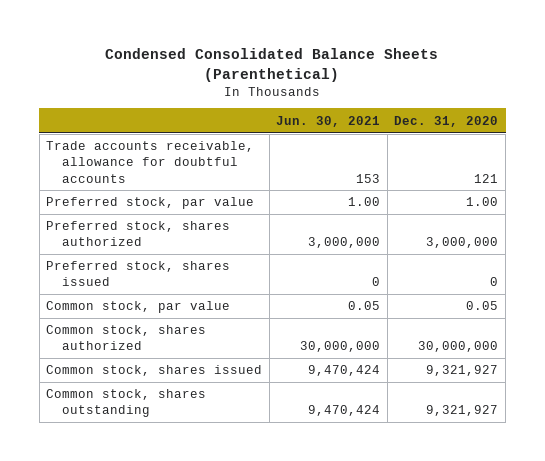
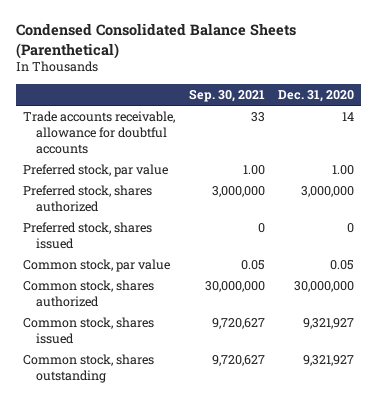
[276,115,381,127] Jun. 30, 2021 -> none
none -> [188,88,265,102] Sep. 30, 2021
[474,173,499,183] 121 -> [342,112,355,122] 14

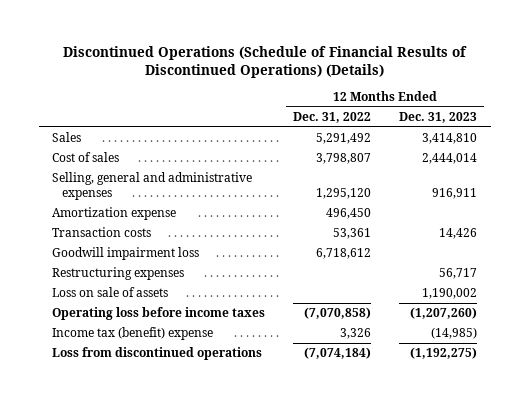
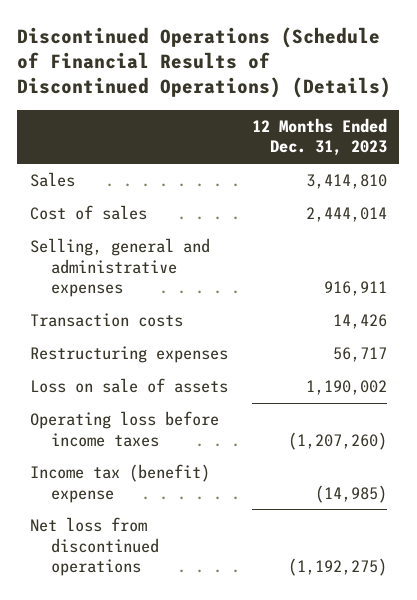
[293,111,372,123] Dec. 31, 2022 -> none
[52,207,177,221] Amortization expense -> none
[52,247,200,261] Goodwill impairment loss -> none
[52,347,263,361] Loss from discontinued operations -> [29,517,159,576] Net loss from discontinued operations

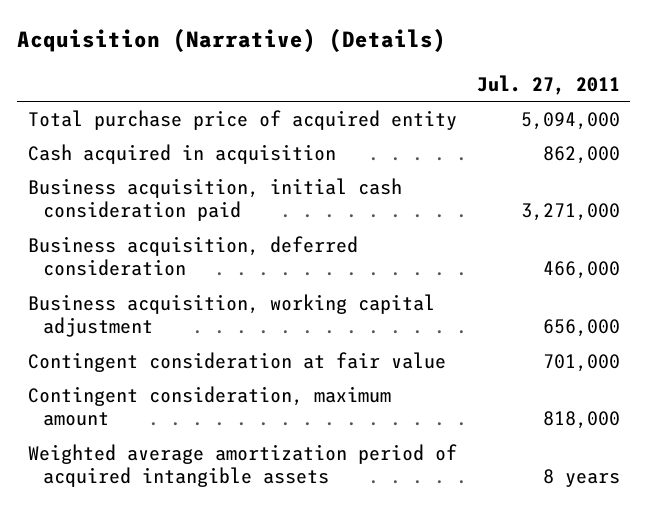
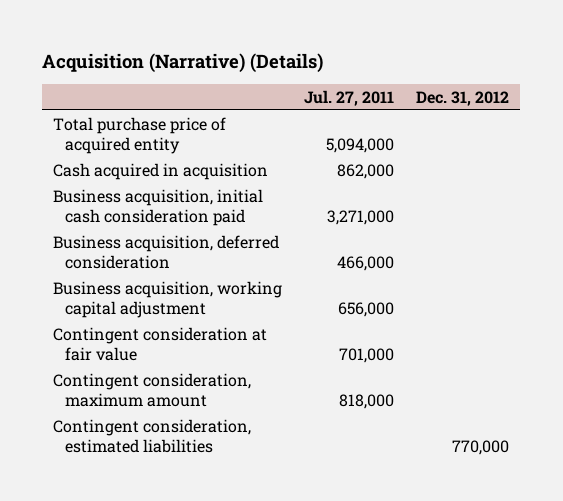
none -> [416,90,510,106] Dec. 31, 2012
[27,444,457,488] Weighted average amortization period of acquired intangible assets -> none
none -> [53,418,252,453] Contingent consideration, estimated liabilities

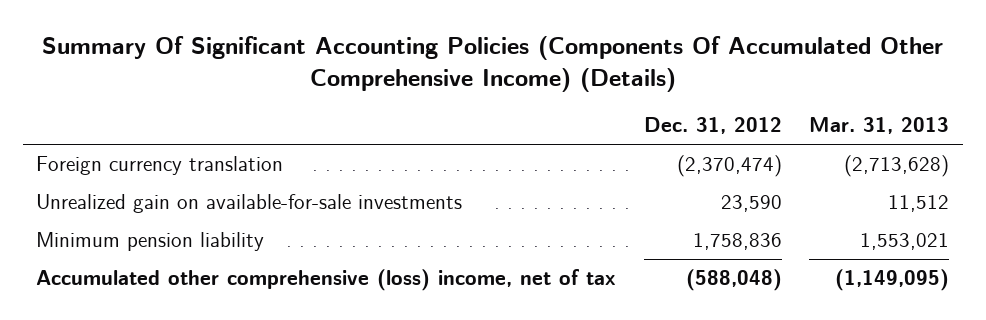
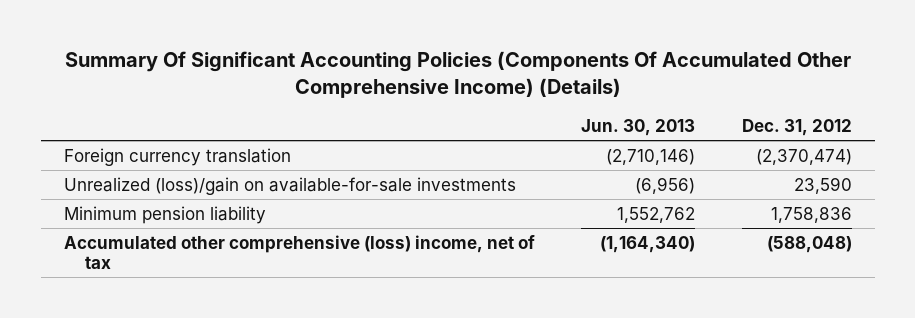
[809,117,950,135] Mar. 31, 2013 -> none
none -> [581,119,696,137] Jun. 30, 2013
[36,193,463,213] Unrealized gain on available-for-sale investments -> [63,176,516,195] Unrealized (loss)/gain on available-for-sale investments

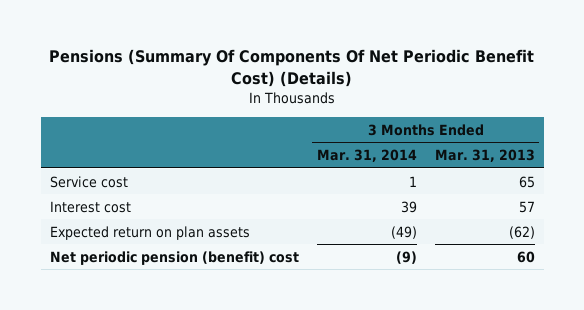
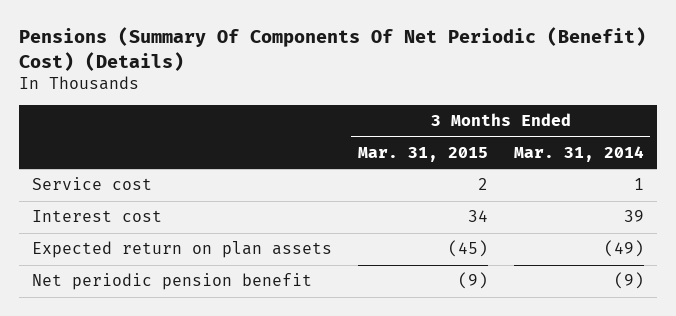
[49,49,535,88] Pensions (Summary Of Components Of Net Periodic Benefit Cost) (Details) -> [18,27,646,71] Pensions (Summary Of Components Of Net Periodic (Benefit) Cost) (Details)
[434,148,535,162] Mar. 31, 2013 -> none
none -> [357,146,488,162] Mar. 31, 2015
[49,250,299,265] Net periodic pension (benefit) cost -> [31,273,312,291] Net periodic pension benefit

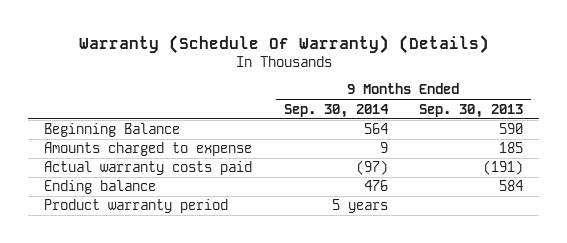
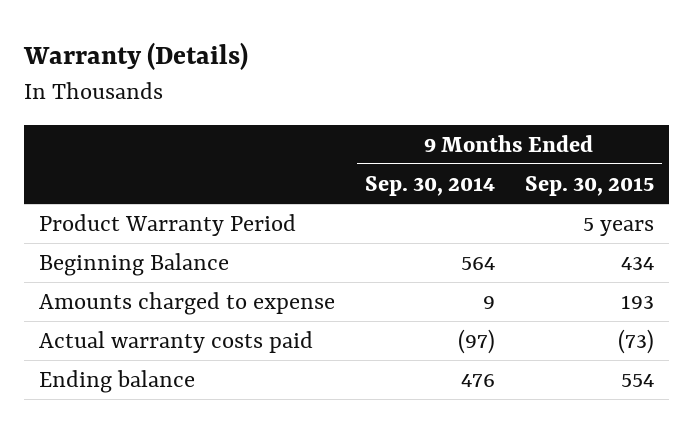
[78,34,489,54] Warranty (Schedule Of Warranty) (Details) -> [22,41,248,70] Warranty (Details)
[419,103,524,118] Sep. 30, 2013 -> none
none -> [524,175,654,196] Sep. 30, 2015
none -> [38,213,296,236] Product Warranty Period
[44,199,229,214] Product warranty period -> none

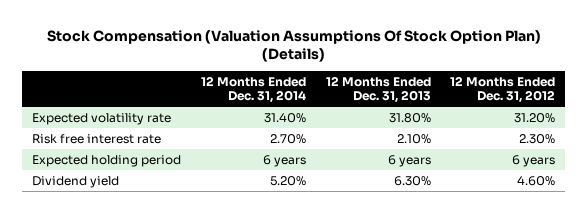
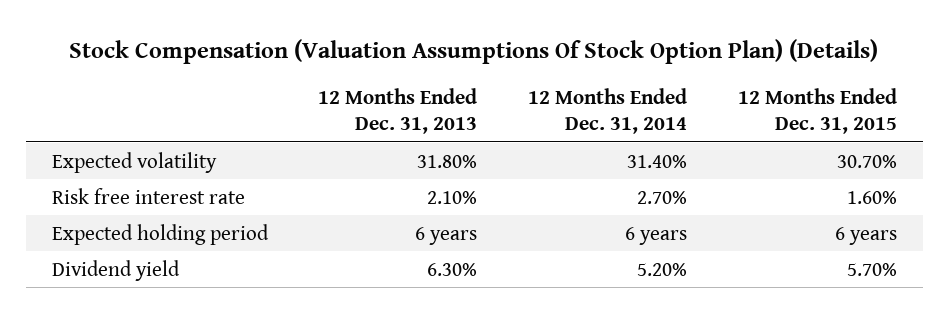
[450,76,556,104] 12 Months Ended Dec. 31, 2012 -> none
none -> [738,87,898,135] 12 Months Ended Dec. 31, 2015
[31,112,171,125] Expected volatility rate -> [51,151,217,173] Expected volatility

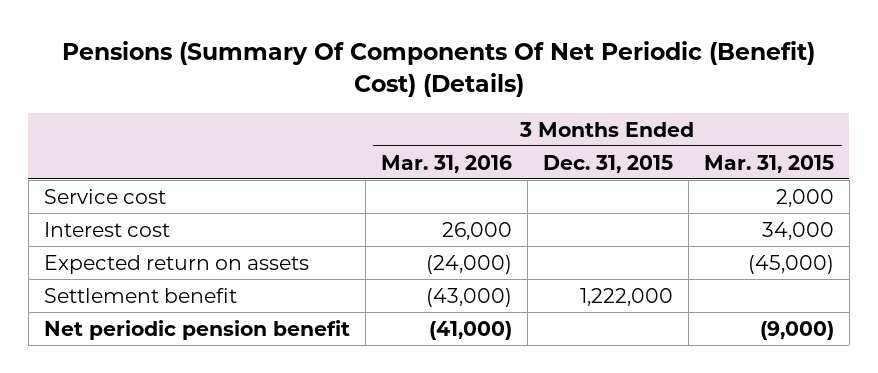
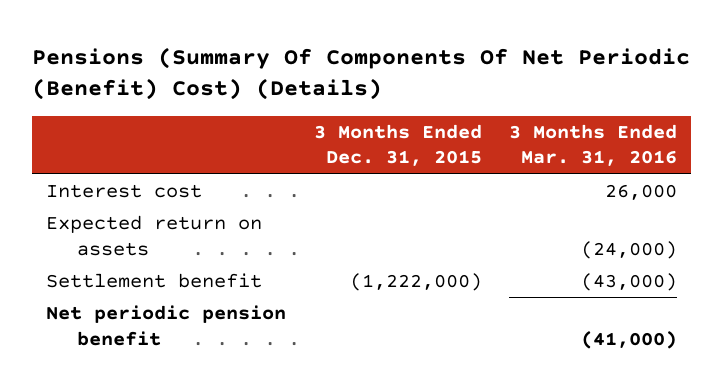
[703,154,834,173] Mar. 31, 2015 -> none
[43,188,166,204] Service cost -> none
[579,287,673,306] 1,222,000 -> [349,273,482,292] (1,222,000)

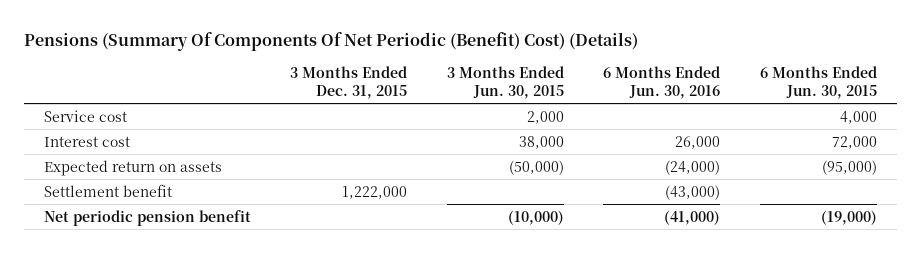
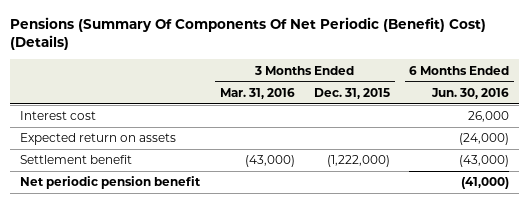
[446,65,564,99] 3 Months Ended Jun. 30, 2015 -> none
[759,65,877,99] 6 Months Ended Jun. 30, 2015 -> none
none -> [219,87,295,99] Mar. 31, 2016
[43,109,127,122] Service cost -> none
[342,185,408,199] 1,222,000 -> [327,155,391,168] (1,222,000)

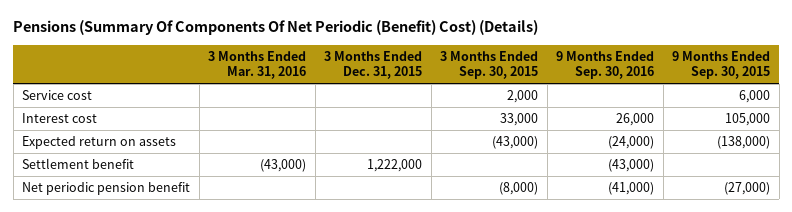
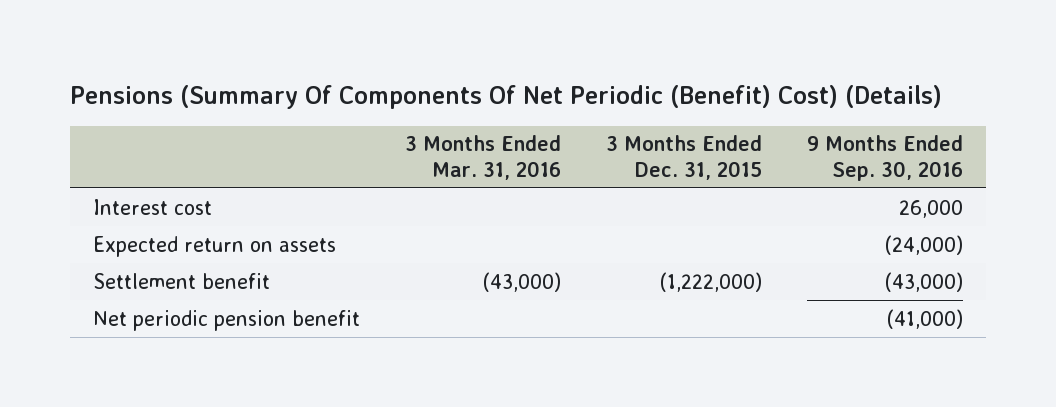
[440,50,539,80] 3 Months Ended Sep. 30, 2015 -> none
[672,50,771,80] 9 Months Ended Sep. 30, 2015 -> none
[22,90,93,101] Service cost -> none
[367,159,423,173] 1,222,000 -> [659,271,762,292] (1,222,000)

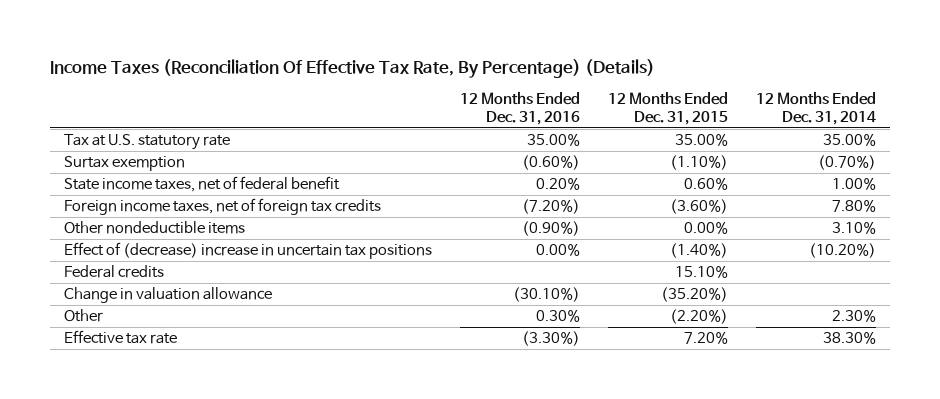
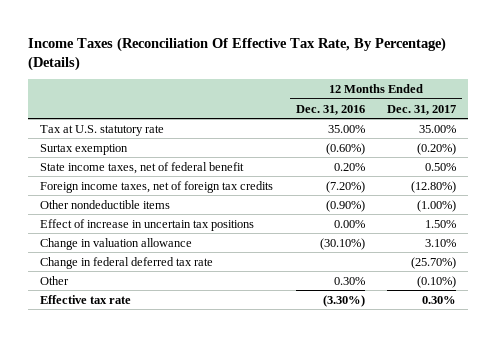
[607,91,728,125] 12 Months Ended Dec. 31, 2015 -> none
[755,91,876,125] 12 Months Ended Dec. 31, 2014 -> none
none -> [387,104,457,115] Dec. 31, 2017
[63,265,164,279] Federal credits -> none
[63,242,432,260] Effect of (decrease) increase in uncertain tax positions -> [39,218,254,231] Effect of increase in uncertain tax positions
none -> [39,256,213,269] Change in federal deferred tax rate

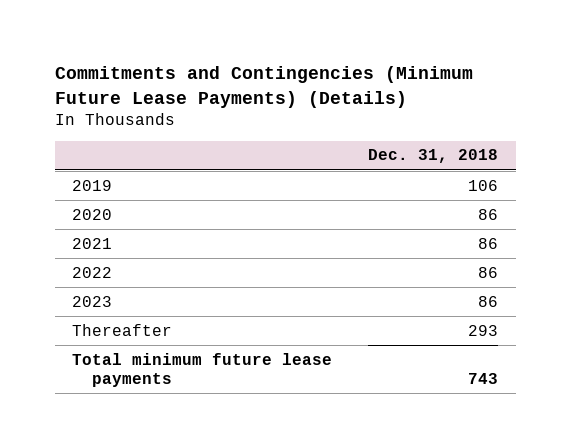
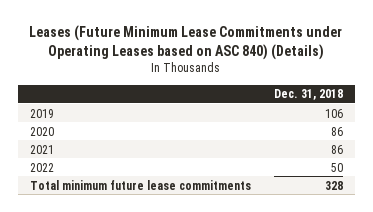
[54,66,473,108] Commitments and Contingencies (Minimum Future Lease Payments) (Details) -> [29,24,343,60] Leases (Future Minimum Lease Commitments under Operating Leases based on ASC 840) (Details)
[72,295,113,307] 2023 -> none
[72,323,173,336] Thereafter -> none
[478,266,499,278] 86 -> [331,162,344,172] 50
[72,352,333,388] Total minimum future lease payments -> [29,179,251,190] Total minimum future lease commitments
[468,373,499,385] 743 -> [325,180,344,190] 328

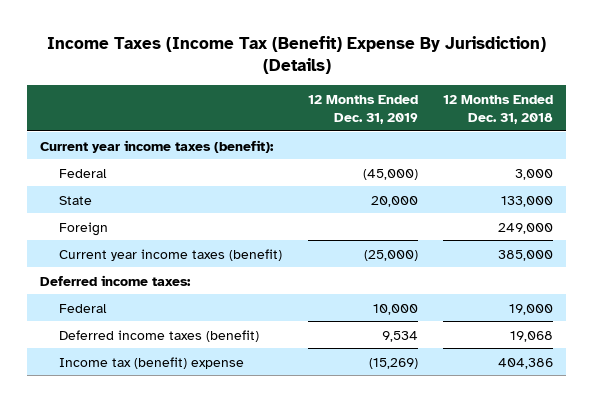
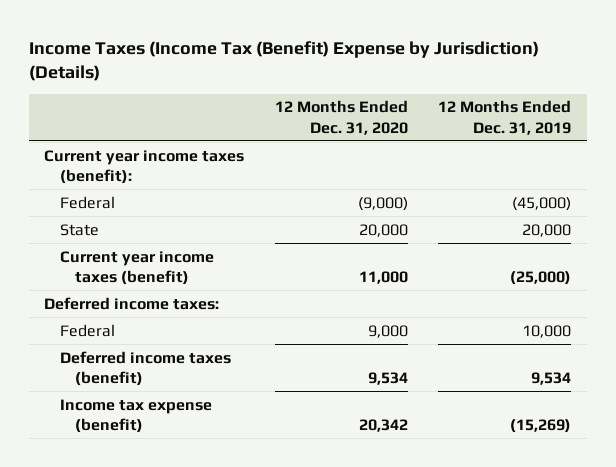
[46,35,546,74] Income Taxes (Income Tax (Benefit) Expense By Jurisdiction) (Details) -> [29,40,540,82] Income Taxes (Income Tax (Benefit) Expense by Jurisdiction) (Details)
[443,94,554,124] 12 Months Ended Dec. 31, 2018 -> none
none -> [274,100,408,135] 12 Months Ended Dec. 31, 2020
[58,221,108,236] Foreign -> none
[58,356,244,369] Income tax (benefit) expense -> [59,398,212,433] Income tax expense (benefit)

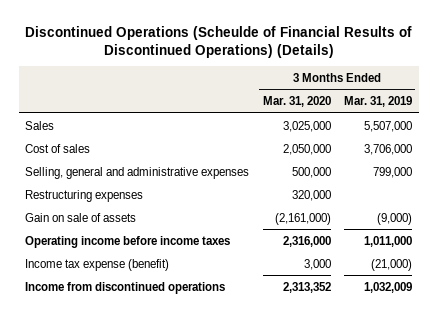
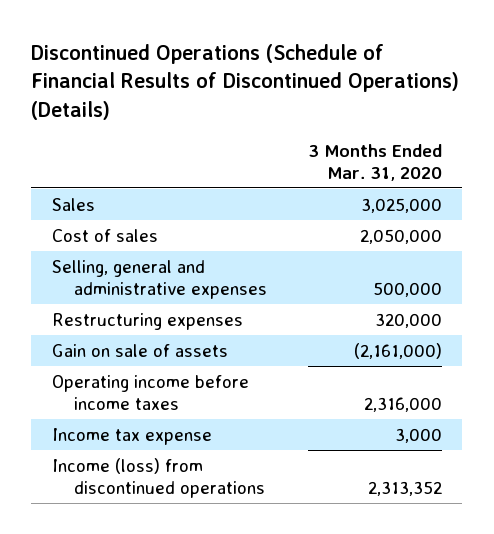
[24,25,412,58] Discontinued Operations (Scheulde of Financial Results of Discontinued Operations) (Details) -> [31,43,460,120] Discontinued Operations (Schedule of Financial Results of Discontinued Operations) (Details)
[344,96,413,108] Mar. 31, 2019 -> none
[25,258,170,271] Income tax expense (benefit) -> [51,427,212,445] Income tax expense
[25,281,226,294] Income from discontinued operations -> [51,457,265,498] Income (loss) from discontinued operations

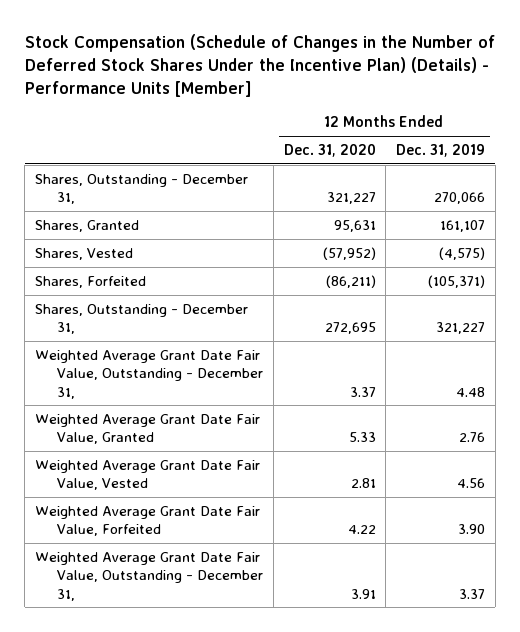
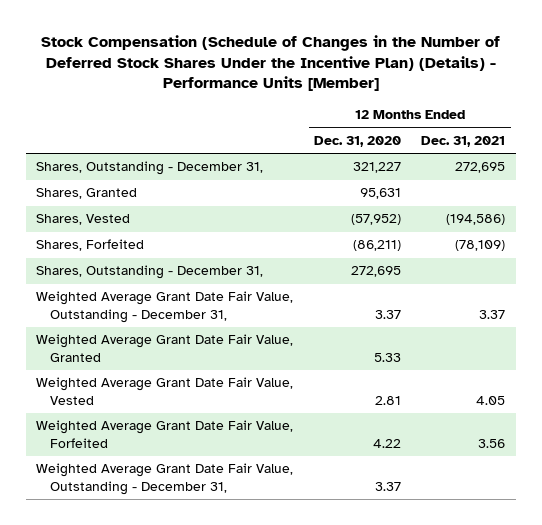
[396,144,486,158] Dec. 31, 2019 -> none
none -> [421,135,506,147] Dec. 31, 2021
[350,588,376,599] 3.91 -> [374,481,401,491] 3.37

